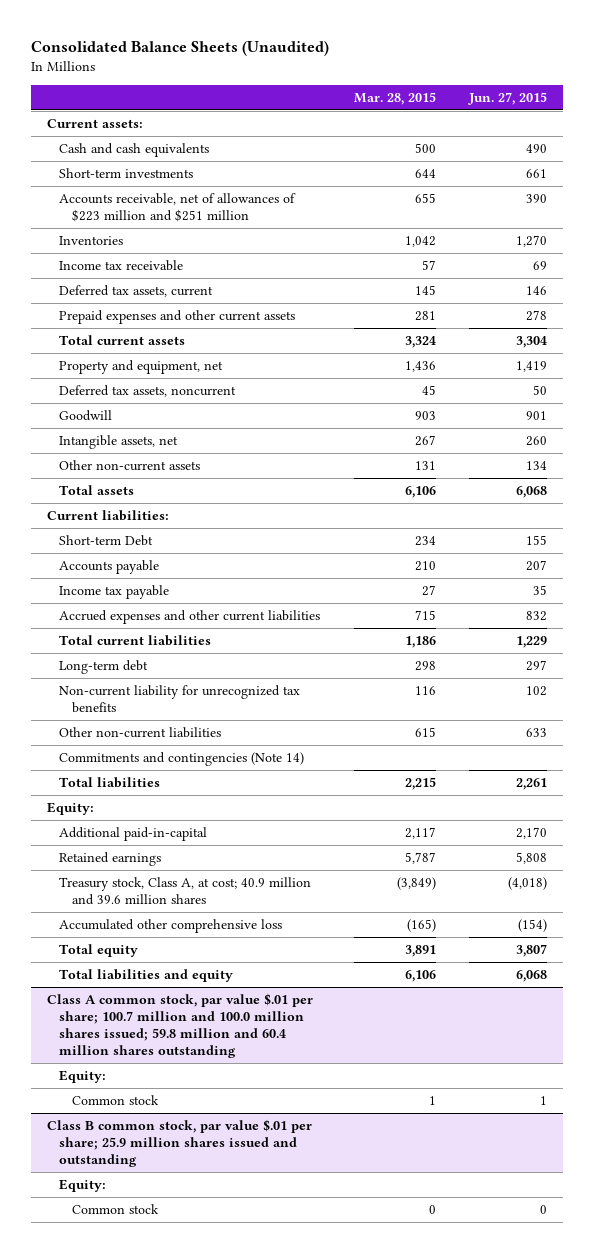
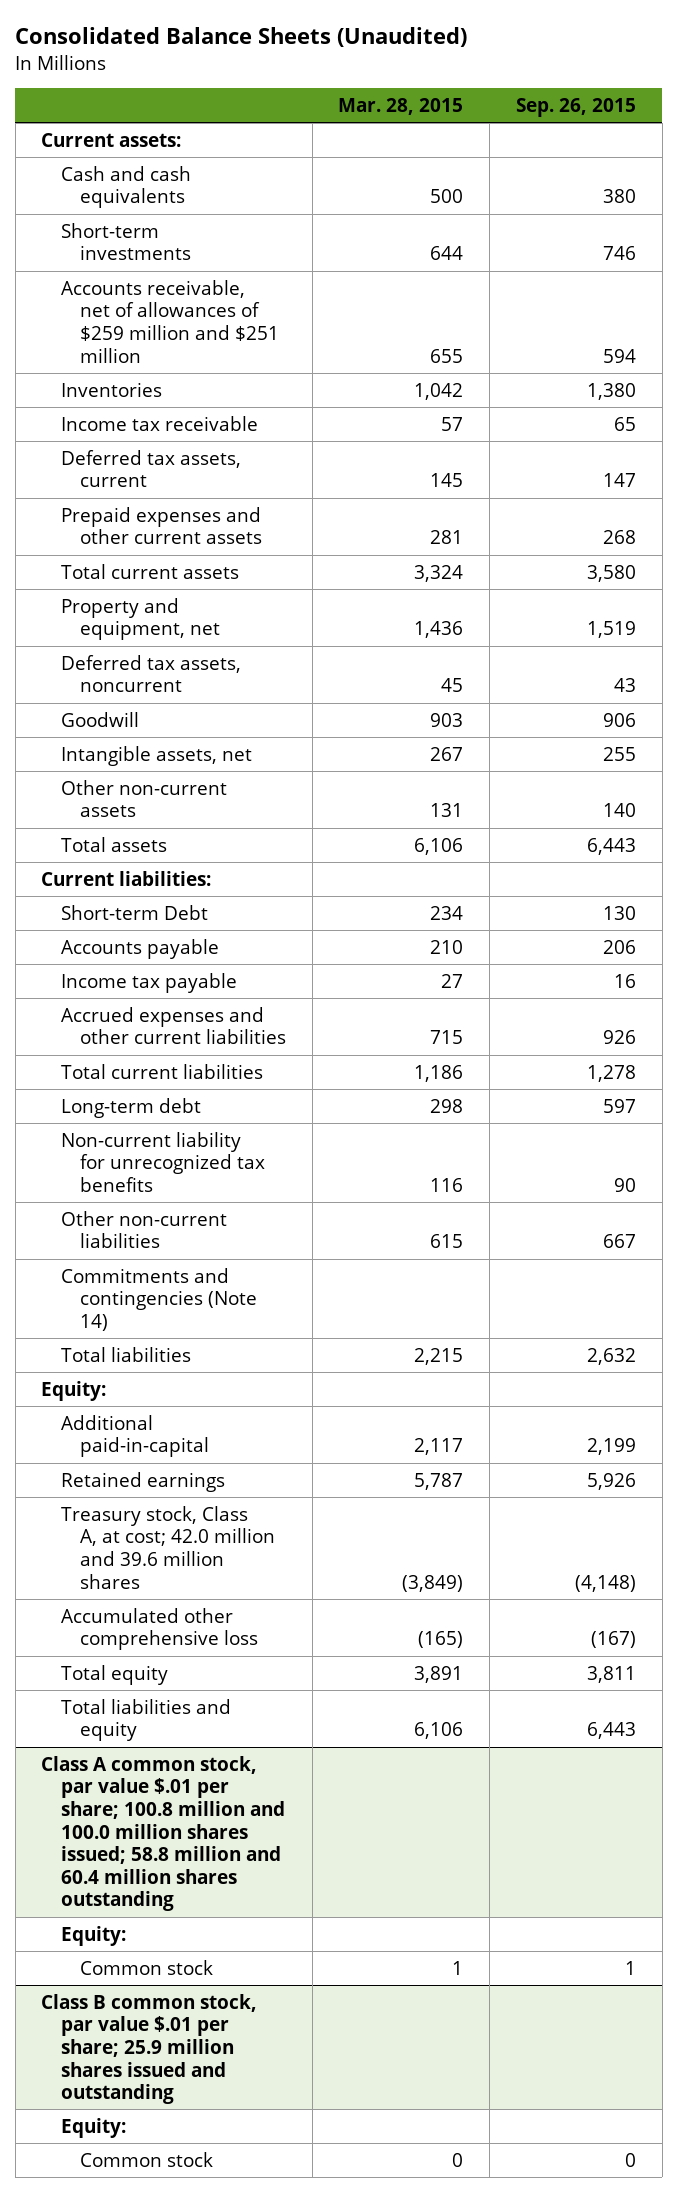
[467,91,547,105] Jun. 27, 2015 -> none
none -> [515,97,636,117] Sep. 26, 2015
[59,193,297,222] Accounts receivable, net of allowances of $223 million and $251 million -> [60,279,279,363] Accounts receivable, net of allowances of $259 million and $251 million
[59,877,312,905] Treasury stock, Class A, at cost; 40.9 million and 39.6 million shares -> [60,1505,275,1589] Treasury stock, Class A, at cost; 42.0 million and 39.6 million shares
[47,993,314,1058] Class A common stock, par value $.01 per share; 100.7 million and 100.0 million shares issued; 59.8 million and 60.4 million shares outstanding -> [41,1755,285,1912] Class A common stock, par value $.01 per share; 100.8 million and 100.0 million shares issued; 58.8 million and 60.4 million shares outstanding

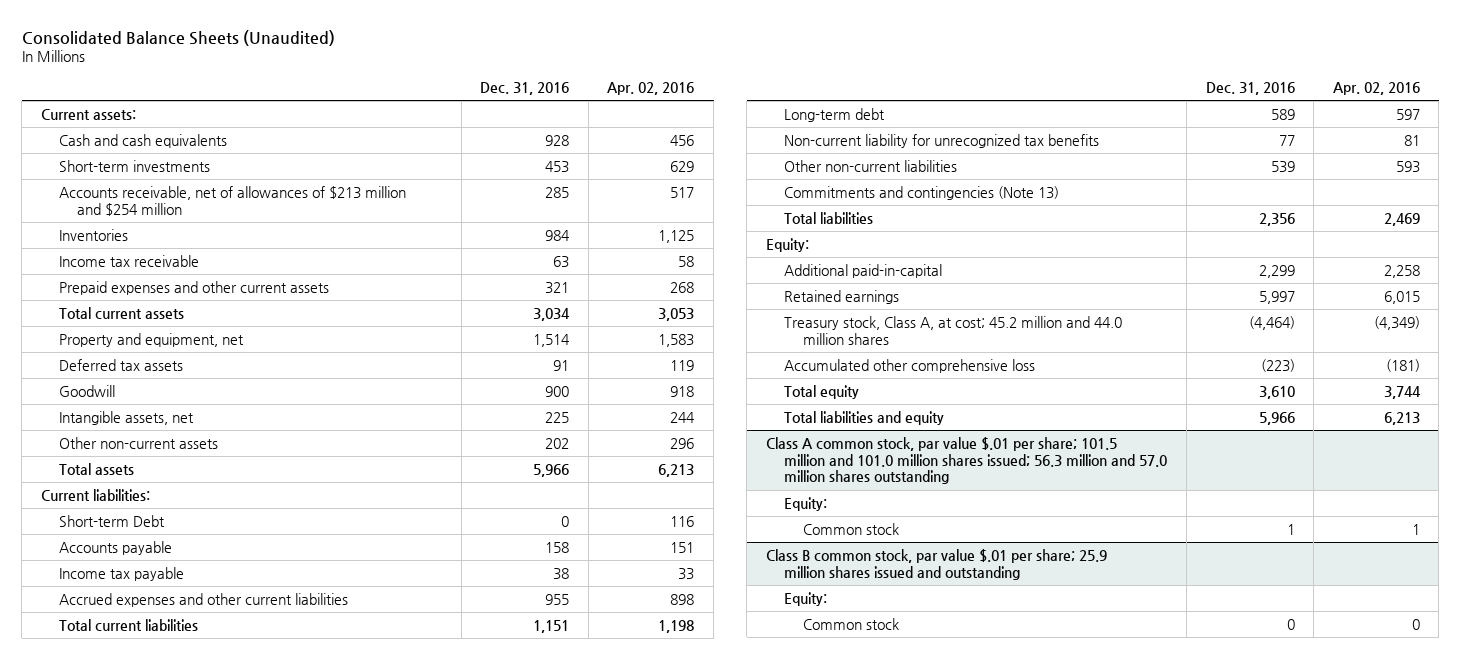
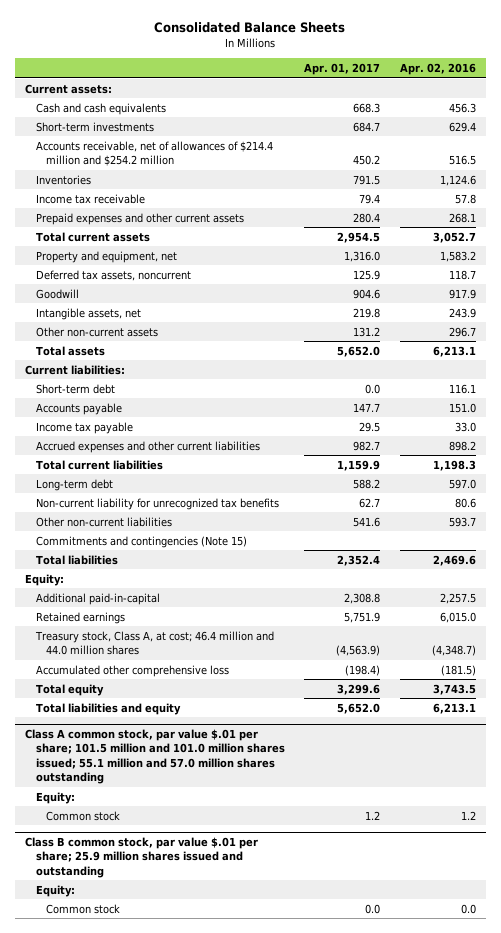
[21,29,335,46] Consolidated Balance Sheets (Unaudited) -> [154,22,346,34] Consolidated Balance Sheets
[480,81,570,95] Dec. 31, 2016 -> none
none -> [304,63,381,76] Apr. 01, 2017
[670,134,695,146] 456 -> [448,102,476,113] 456.3
[670,160,695,172] 629 -> [448,121,476,132] 629.4
[59,185,407,216] Accounts receivable, net of allowances of $213 million and $254 million -> [35,140,273,167] Accounts receivable, net of allowances of $214.4 million and $254.2 million
[670,186,695,198] 517 -> [448,155,476,166] 516.5
[658,229,695,243] 1,125 -> [439,174,476,186] 1,124.6
[678,255,695,267] 58 -> [454,193,476,204] 57.8
[670,281,695,293] 268 -> [448,212,476,223] 268.1
[658,307,695,321] 3,053 -> [432,231,476,243] 3,052.7
[658,333,695,347] 1,583 -> [439,250,476,262] 1,583.2
[59,358,184,371] Deferred tax assets -> [35,269,191,281] Deferred tax assets, noncurrent
[670,359,695,371] 119 -> [448,269,476,280] 118.7
[670,385,695,397] 918 -> [448,288,476,299] 917.9
[670,411,696,423] 244 -> [448,307,476,318] 243.9
[670,437,695,449] 296 -> [448,326,476,337] 296.7
[658,463,695,477] 6,213 -> [432,345,476,357] 6,213.1
[59,514,166,527] Short-term Debt -> [35,383,115,394] Short-term debt
[670,515,695,527] 116 -> [448,383,476,394] 116.1
[670,541,695,553] 151 -> [448,402,476,413] 151.0
[678,567,695,580] 33 -> [454,421,476,432] 33.0
[670,593,695,605] 898 -> [448,440,476,451] 898.2
[658,619,695,633] 1,198 -> [432,459,476,471] 1,198.3
[1395,108,1420,120] 597 -> [448,478,476,489] 597.0
[1403,134,1420,146] 81 -> [454,497,476,508] 80.6
[1395,160,1420,173] 593 -> [448,516,476,527] 593.7
[784,185,1060,200] Commitments and contingencies (Note 13) -> [35,535,247,548] Commitments and contingencies (Note 15)
[1383,212,1420,226] 2,469 -> [432,554,476,566] 2,469.6
[1383,264,1420,278] 2,258 -> [439,592,476,604] 2,257.5
[1383,290,1420,304] 6,015 -> [439,611,476,623] 6,015.0
[784,315,1123,345] Treasury stock, Class A, at cost; 45.2 million and 44.0 million shares -> [34,630,274,656] Treasury stock, Class A, at cost; 46.4 million and 44.0 million shares
[1373,315,1420,330] (4,349) -> [431,645,476,657] (4,348.7)
[1385,358,1420,372] (181) -> [440,664,476,676] (181.5)
[1383,385,1421,399] 3,744 -> [432,683,476,695] 3,743.5
[1383,411,1420,425] 6,213 -> [432,702,476,714] 6,213.1
[766,436,1168,485] Class A common stock, par value $.01 per share; 101.5 million and 101.0 million shares issued; 56.3 million and 57.0 million shares outstanding -> [24,728,285,785] Class A common stock, par value $.01 per share; 101.5 million and 101.0 million shares issued; 55.1 million and 57.0 million shares outstanding
[1411,523,1420,535] 1 -> [460,810,476,820] 1.2
[1411,618,1420,630] 0 -> [460,903,476,914] 0.0

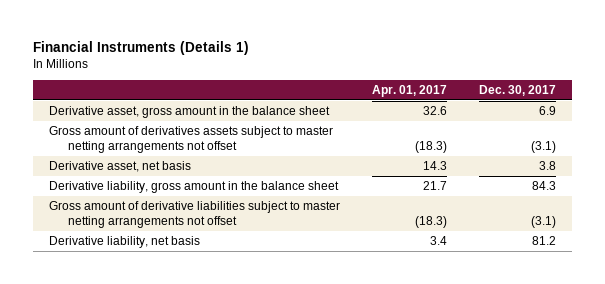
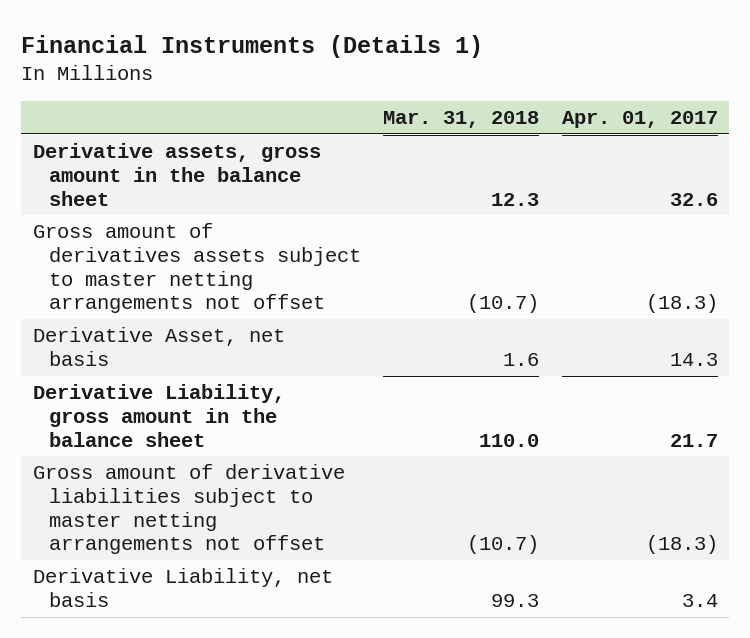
[478,84,556,96] Dec. 30, 2017 -> none
none -> [383,111,540,129] Mar. 31, 2018
[49,106,331,119] Derivative asset, gross amount in the balance sheet -> [32,143,321,206] Derivative assets, gross amount in the balance sheet
[49,161,192,173] Derivative asset, net basis -> [32,327,285,366] Derivative Asset, net basis
[49,181,340,194] Derivative liability, gross amount in the balance sheet -> [32,384,285,447] Derivative Liability, gross amount in the balance sheet
[49,236,201,249] Derivative liability, net basis -> [32,568,333,607] Derivative Liability, net basis

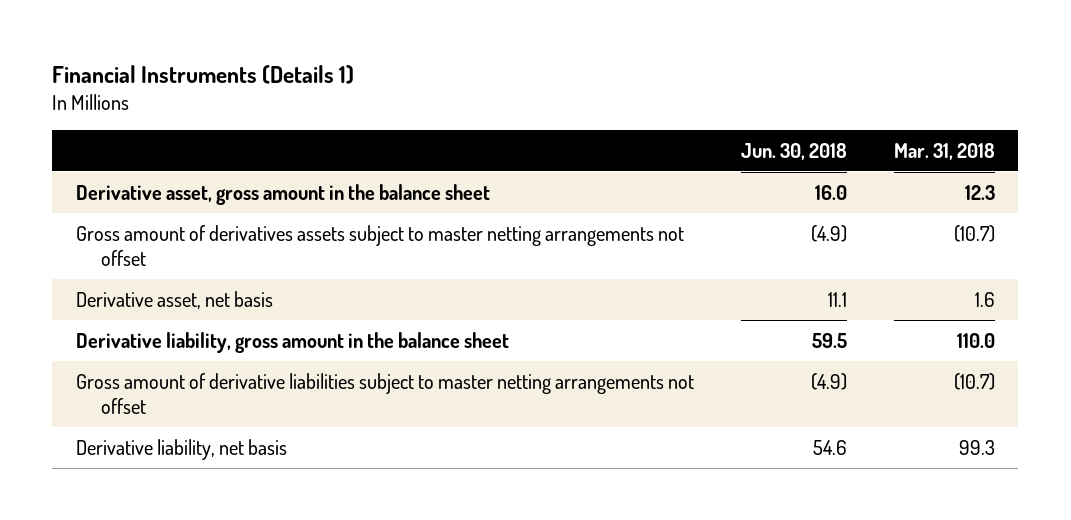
[561,111,718,129] Apr. 01, 2017 -> none
none -> [740,142,847,160] Jun. 30, 2018
[32,143,321,206] Derivative assets, gross amount in the balance sheet -> [75,183,490,205] Derivative asset, gross amount in the balance sheet
[32,327,285,366] Derivative Asset, net basis -> [75,290,273,309] Derivative asset, net basis
[32,384,285,447] Derivative Liability, gross amount in the balance sheet -> [75,331,509,353] Derivative liability, gross amount in the balance sheet
[32,568,333,607] Derivative Liability, net basis -> [75,438,287,460] Derivative liability, net basis

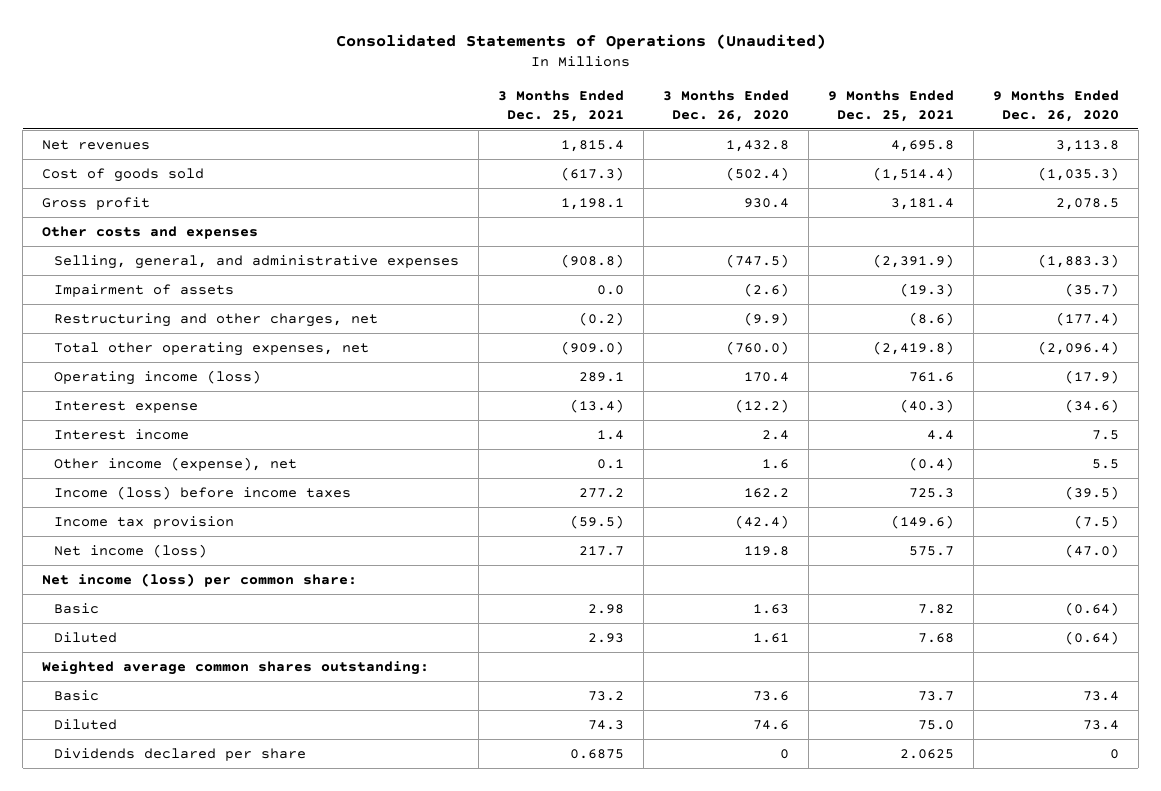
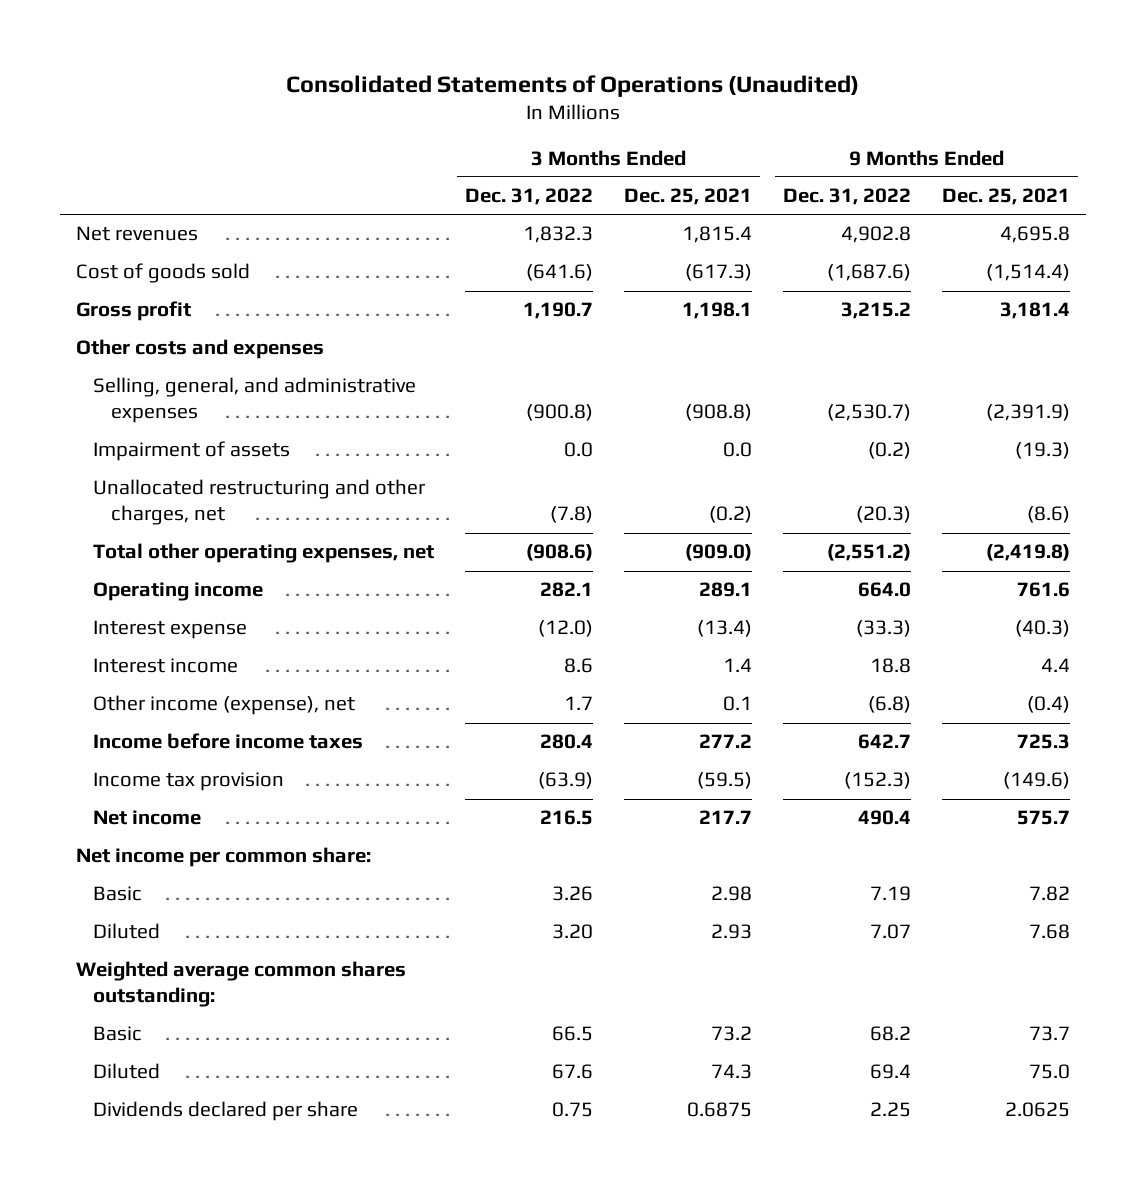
[663,89,790,122] 3 Months Ended Dec. 26, 2020 -> none
[992,89,1119,122] 9 Months Ended Dec. 26, 2020 -> none
none -> [465,188,594,206] Dec. 31, 2022
none -> [783,188,912,206] Dec. 31, 2022
[54,312,379,327] Restructuring and other charges, net -> [93,479,426,526] Unallocated restructuring and other charges, net
[54,369,262,385] Operating income (loss) -> [93,582,264,602] Operating income
[54,485,352,500] Income (loss) before income taxes -> [93,733,364,750] Income before income taxes
[54,543,208,558] Net income (loss) -> [93,810,202,826] Net income
[42,572,358,587] Net income (loss) per common share: -> [75,847,371,868] Net income per common share:

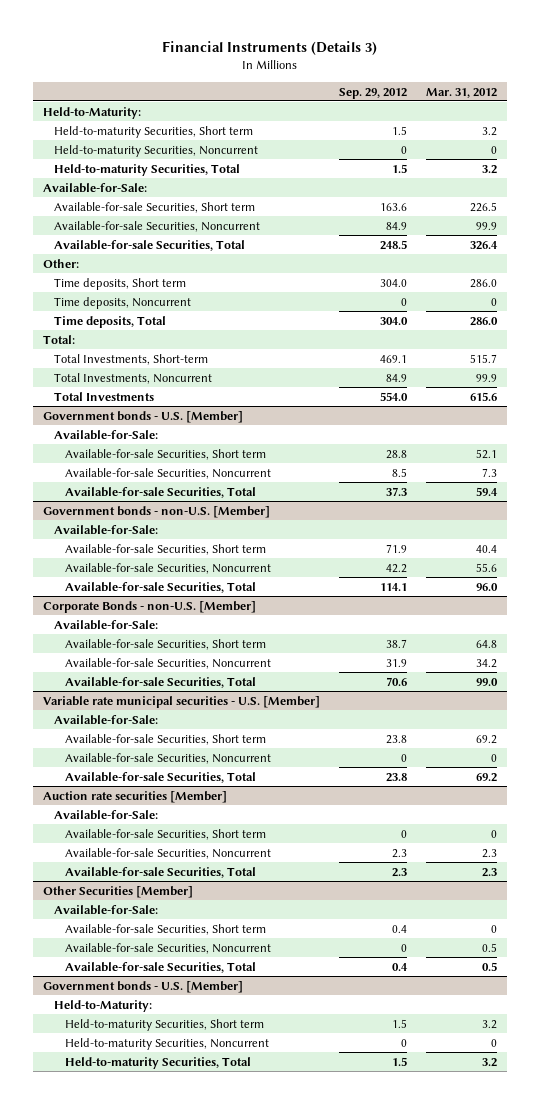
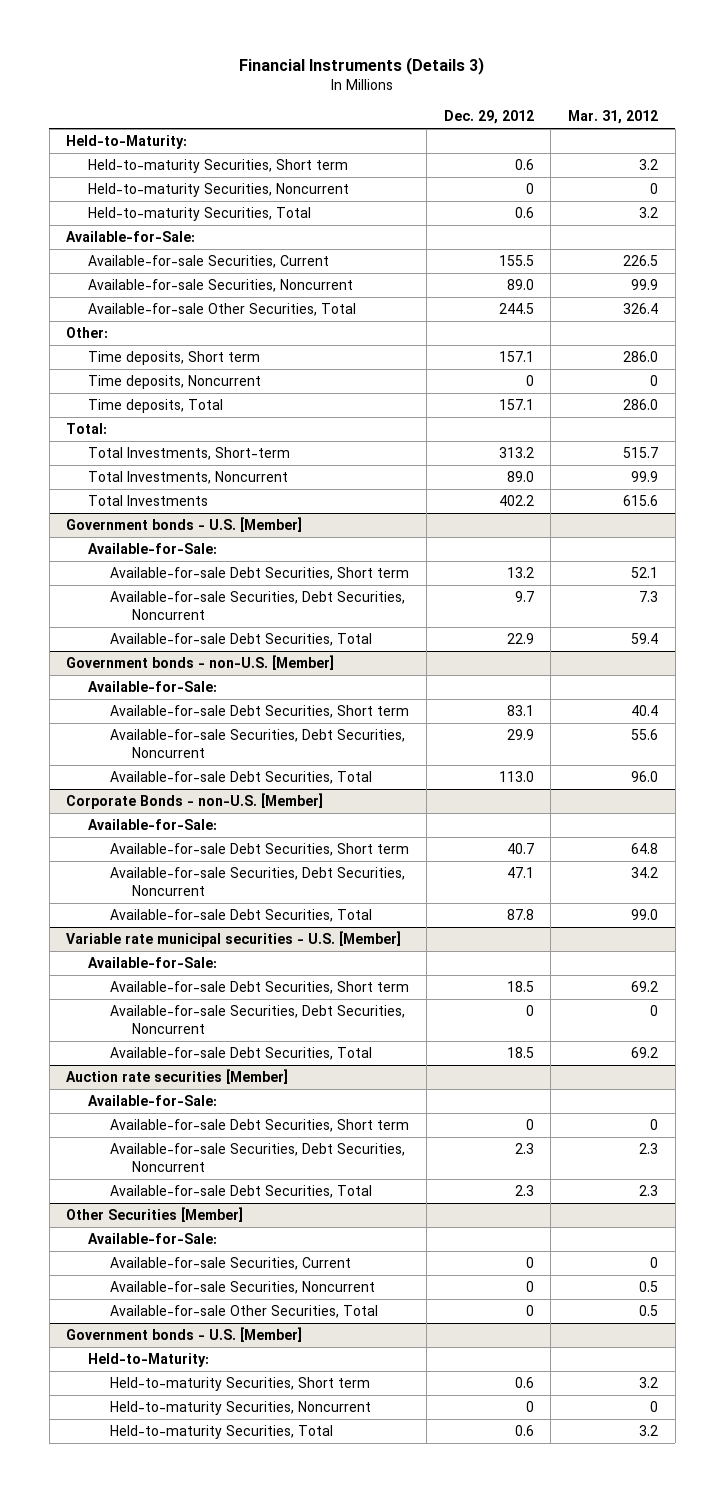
[338,87,407,99] Sep. 29, 2012 -> none
none -> [443,110,534,125] Dec. 29, 2012
[53,201,255,213] Available-for-sale Securities, Short term -> [88,255,330,269] Available-for-sale Securities, Current
[53,239,245,251] Available-for-sale Securities, Total -> [88,303,357,317] Available-for-sale Other Securities, Total
[65,448,267,460] Available-for-sale Securities, Short term -> [110,567,410,581] Available-for-sale Debt Securities, Short term
[65,467,272,479] Available-for-sale Securities, Noncurrent -> [110,591,406,620] Available-for-sale Securities, Debt Securities, Noncurrent
[65,486,257,498] Available-for-sale Securities, Total -> [110,633,373,647] Available-for-sale Debt Securities, Total
[65,543,267,555] Available-for-sale Securities, Short term -> [110,705,410,719] Available-for-sale Debt Securities, Short term
[65,562,272,574] Available-for-sale Securities, Noncurrent -> [110,729,406,758] Available-for-sale Securities, Debt Securities, Noncurrent
[65,581,257,593] Available-for-sale Securities, Total -> [110,771,373,785] Available-for-sale Debt Securities, Total
[65,638,267,650] Available-for-sale Securities, Short term -> [110,843,410,857] Available-for-sale Debt Securities, Short term
[65,657,272,669] Available-for-sale Securities, Noncurrent -> [110,867,406,896] Available-for-sale Securities, Debt Securities, Noncurrent
[65,676,257,688] Available-for-sale Securities, Total -> [110,909,373,923] Available-for-sale Debt Securities, Total
[65,733,267,745] Available-for-sale Securities, Short term -> [110,981,410,995] Available-for-sale Debt Securities, Short term
[65,752,272,764] Available-for-sale Securities, Noncurrent -> [110,1005,406,1034] Available-for-sale Securities, Debt Securities, Noncurrent
[65,771,257,783] Available-for-sale Securities, Total -> [110,1047,373,1061] Available-for-sale Debt Securities, Total
[65,828,267,840] Available-for-sale Securities, Short term -> [110,1119,410,1133] Available-for-sale Debt Securities, Short term
[65,847,272,859] Available-for-sale Securities, Noncurrent -> [110,1143,406,1172] Available-for-sale Securities, Debt Securities, Noncurrent
[65,866,257,878] Available-for-sale Securities, Total -> [110,1185,373,1199] Available-for-sale Debt Securities, Total
[65,923,267,935] Available-for-sale Securities, Short term -> [110,1257,352,1271] Available-for-sale Securities, Current
[65,961,257,973] Available-for-sale Securities, Total -> [110,1305,379,1319] Available-for-sale Other Securities, Total

